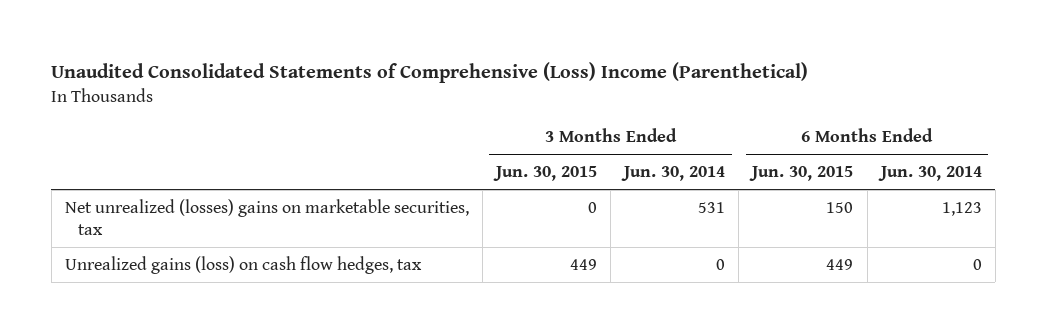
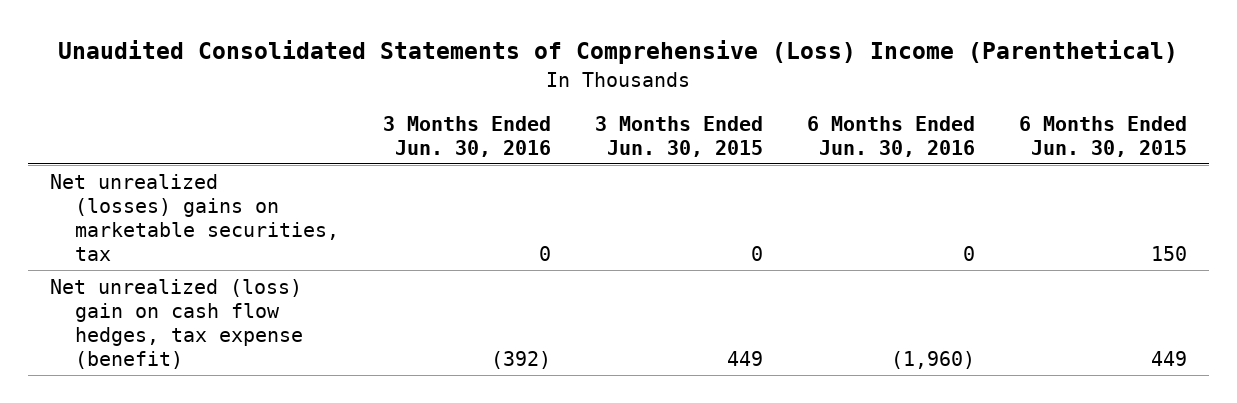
[621,166,726,182] Jun. 30, 2014 -> none
[877,166,982,182] Jun. 30, 2014 -> none
none -> [383,115,552,157] 3 Months Ended Jun. 30, 2016
none -> [806,115,975,157] 6 Months Ended Jun. 30, 2016
[65,255,423,274] Unrealized gains (loss) on cash flow hedges, tax -> [49,278,304,369] Net unrealized (loss) gain on cash flow hedges, tax expense (benefit)

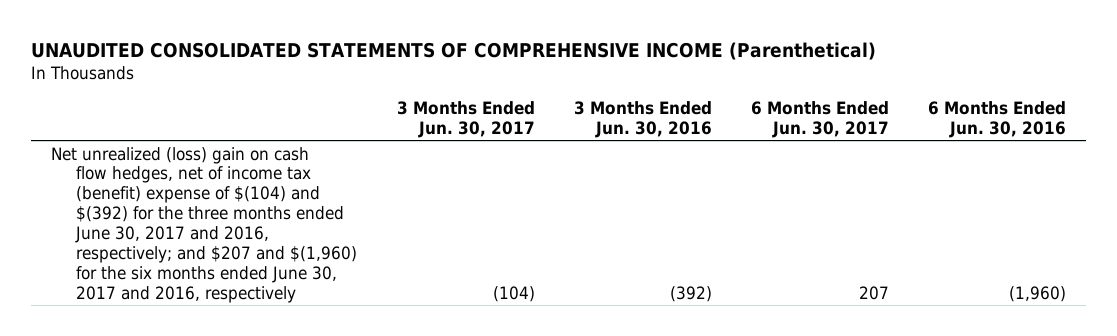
[58,40,1179,65] Unaudited Consolidated Statements of Comprehensive (Loss) Income (Parenthetical) -> [31,41,877,60] UNAUDITED CONSOLIDATED STATEMENTS OF COMPREHENSIVE INCOME (Parenthetical)
[595,115,764,157] 3 Months Ended Jun. 30, 2015 -> none
[1018,115,1187,157] 6 Months Ended Jun. 30, 2015 -> none
none -> [396,100,535,138] 3 Months Ended Jun. 30, 2017
none -> [751,100,890,138] 6 Months Ended Jun. 30, 2017
[49,173,340,261] Net unrealized (losses) gains on marketable securities, tax -> none
[49,278,304,369] Net unrealized (loss) gain on cash flow hedges, tax expense (benefit) -> [50,146,358,303] Net unrealized (loss) gain on cash flow hedges, net of income tax (benefit) expense of $(104) and $(392) for the three months ended June 30, 2017 and 2016, respectively; and $207 and $(1,960) for the six months ended June 30, 2017 and 2016, respectively

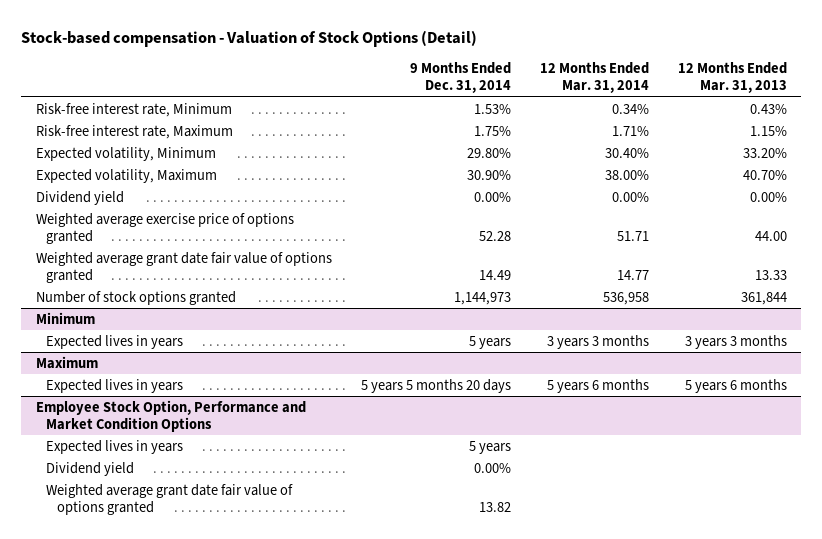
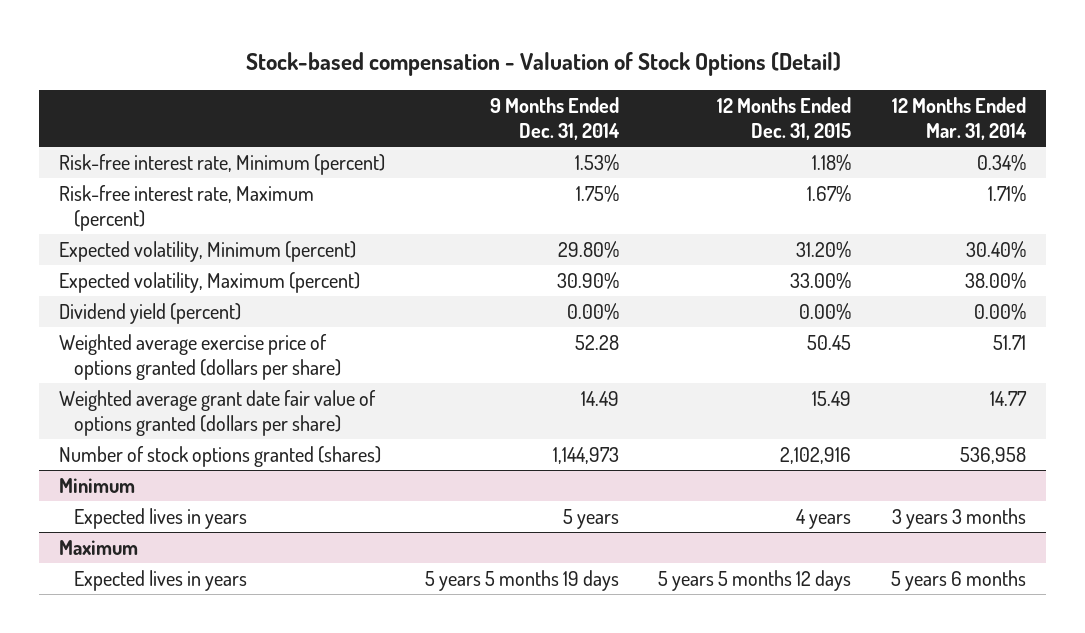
[677,62,787,94] 12 Months Ended Mar. 31, 2013 -> none
none -> [717,96,852,140] 12 Months Ended Dec. 31, 2015
[35,102,232,117] Risk-free interest rate, Minimum -> [58,153,385,175] Risk-free interest rate, Minimum (percent)
[35,124,233,139] Risk-free interest rate, Maximum -> [58,184,314,231] Risk-free interest rate, Maximum (percent)
[35,146,216,161] Expected volatility, Minimum -> [58,240,356,262] Expected volatility, Minimum (percent)
[35,168,217,183] Expected volatility, Maximum -> [58,271,360,293] Expected volatility, Maximum (percent)
[35,190,124,205] Dividend yield -> [58,302,241,324] Dividend yield (percent)
[35,212,294,244] Weighted average exercise price of options granted -> [58,333,342,380] Weighted average exercise price of options granted (dollars per share)
[35,251,332,283] Weighted average grant date fair value of options granted -> [58,389,376,436] Weighted average grant date fair value of options granted (dollars per share)
[35,290,236,305] Number of stock options granted -> [58,445,381,467] Number of stock options granted (shares)
[35,399,306,432] Employee Stock Option, Performance and Market Condition Options -> none
[46,439,184,454] Expected lives in years -> none
[46,461,135,476] Dividend yield -> none
[46,483,294,515] Weighted average grant date fair value of options granted -> none
[360,378,511,393] 5 years 5 months 20 days -> [424,569,619,591] 5 years 5 months 19 days

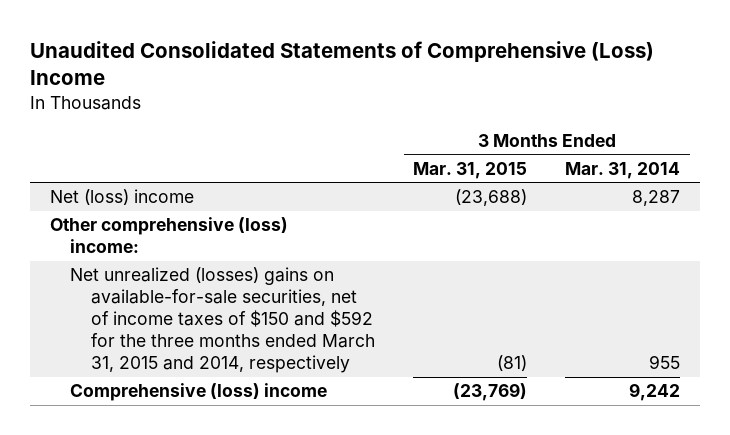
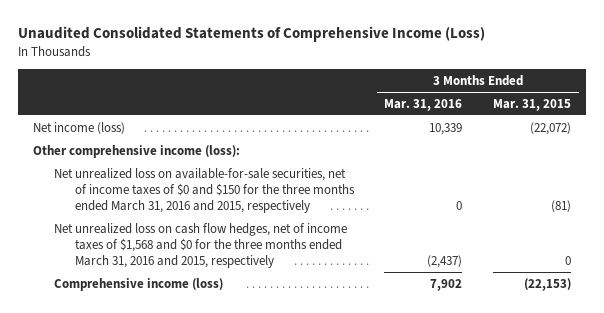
[30,40,655,86] Unaudited Consolidated Statements of Comprehensive (Loss) Income -> [17,26,485,43] Unaudited Consolidated Statements of Comprehensive Income (Loss)
[565,161,681,179] Mar. 31, 2014 -> none
none -> [384,98,463,111] Mar. 31, 2016
[49,189,194,206] Net (loss) income -> [33,121,126,134] Net income (loss)
[455,189,528,207] (23,688) -> [530,121,572,135] (22,072)
[49,217,288,254] Other comprehensive (loss) income: -> [33,144,241,158] Other comprehensive income (loss):
[70,267,376,374] Net unrealized (losses) gains on available-for-sale securities, net of income taxes of $150 and $592 for the three months ended March 31, 2015 and 2014, respectively -> [53,167,355,214] Net unrealized loss on available-for-sale securities, net of income taxes of $0 and $150 for the three months ended March 31, 2016 and 2015, respectively
none -> [53,222,347,269] Net unrealized loss on cash flow hedges, net of income taxes of $1,568 and $0 for the three months ended March 31, 2016 and 2015, respectively
[70,383,328,402] Comprehensive (loss) income -> [53,277,223,291] Comprehensive income (loss)
[453,383,528,402] (23,769) -> [524,277,572,291] (22,153)

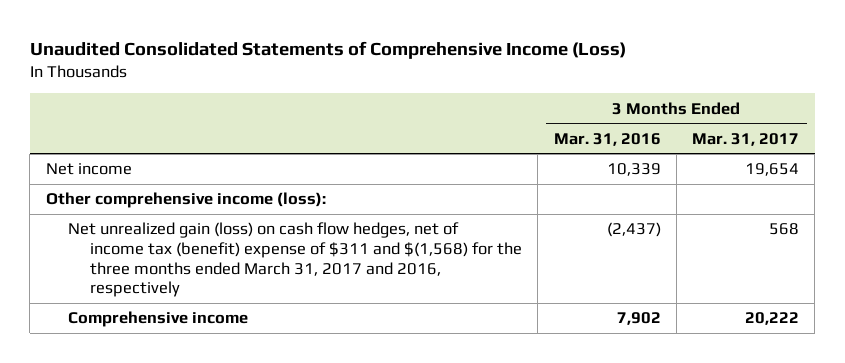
[493,98,572,111] Mar. 31, 2015 -> none
none -> [692,132,800,146] Mar. 31, 2017
[33,121,126,134] Net income (loss) -> [45,163,132,176] Net income
[53,167,355,214] Net unrealized loss on available-for-sale securities, net of income taxes of $0 and $150 for the three months ended March 31, 2016 and 2015, respectively -> none
[53,222,347,269] Net unrealized loss on cash flow hedges, net of income taxes of $1,568 and $0 for the three months ended March 31, 2016 and 2015, respectively -> [67,222,523,298] Net unrealized gain (loss) on cash flow hedges, net of income tax (benefit) expense of $311 and $(1,568) for the three months ended March 31, 2017 and 2016, respectively
[53,277,223,291] Comprehensive income (loss) -> [67,311,248,328] Comprehensive income

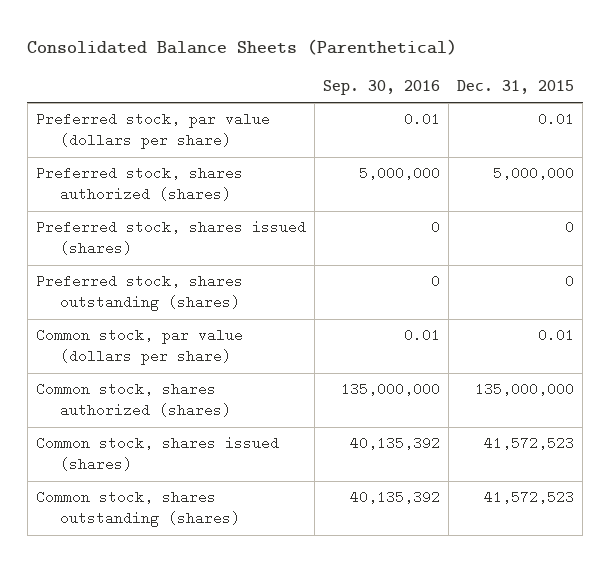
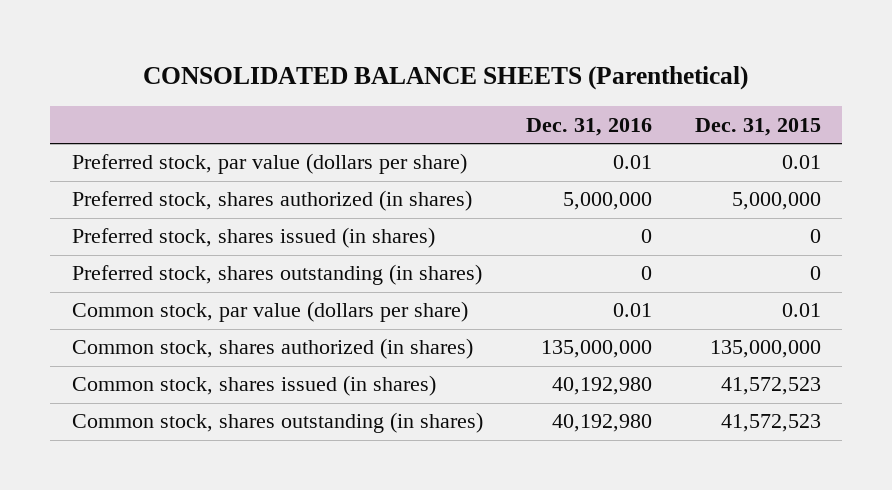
[27,39,458,56] Consolidated Balance Sheets (Parenthetical) -> [143,66,749,91] CONSOLIDATED BALANCE SHEETS (Parenthetical)
[323,79,441,95] Sep. 30, 2016 -> none
none -> [525,117,652,136] Dec. 31, 2016
[35,166,243,202] Preferred stock, shares authorized (shares) -> [71,190,472,212] Preferred stock, shares authorized (in shares)
[35,220,306,256] Preferred stock, shares issued (shares) -> [71,227,435,249] Preferred stock, shares issued (in shares)
[35,274,243,312] Preferred stock, shares outstanding (shares) -> [71,264,482,286] Preferred stock, shares outstanding (in shares)
[35,382,231,418] Common stock, shares authorized (shares) -> [71,338,473,360] Common stock, shares authorized (in shares)
[35,436,279,472] Common stock, shares issued (shares) -> [71,375,436,397] Common stock, shares issued (in shares)
[35,490,240,528] Common stock, shares outstanding (shares) -> [71,412,483,434] Common stock, shares outstanding (in shares)

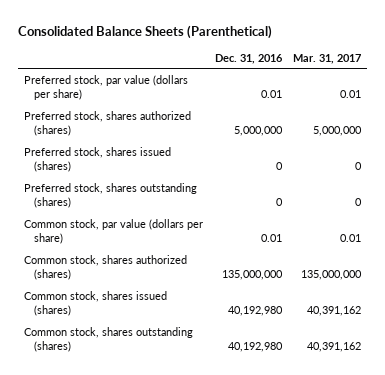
[143,66,749,91] CONSOLIDATED BALANCE SHEETS (Parenthetical) -> [18,24,273,39] Consolidated Balance Sheets (Parenthetical)
[694,117,821,136] Dec. 31, 2015 -> none
none -> [293,53,362,64] Mar. 31, 2017
[71,190,472,212] Preferred stock, shares authorized (in shares) -> [24,110,192,136] Preferred stock, shares authorized (shares)
[71,227,435,249] Preferred stock, shares issued (in shares) -> [24,146,172,172] Preferred stock, shares issued (shares)
[71,264,482,286] Preferred stock, shares outstanding (in shares) -> [24,182,198,208] Preferred stock, shares outstanding (shares)
[71,338,473,360] Common stock, shares authorized (in shares) -> [24,254,188,280] Common stock, shares authorized (shares)
[71,375,436,397] Common stock, shares issued (in shares) -> [24,290,168,316] Common stock, shares issued (shares)
[71,412,483,434] Common stock, shares outstanding (in shares) -> [24,326,194,352] Common stock, shares outstanding (shares)

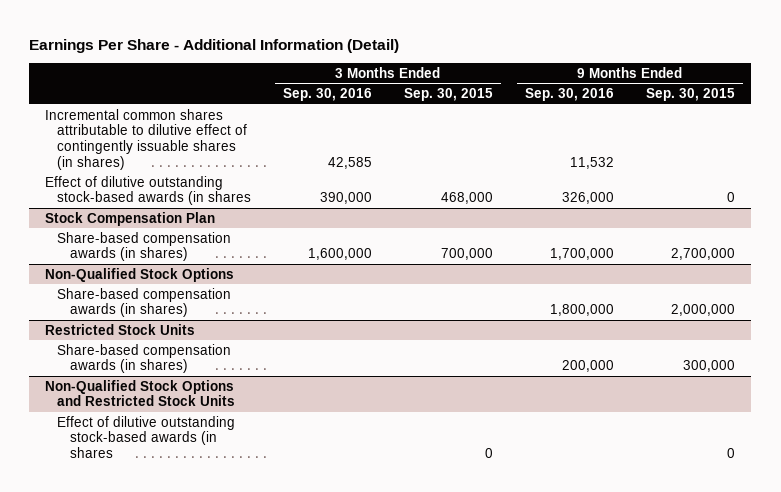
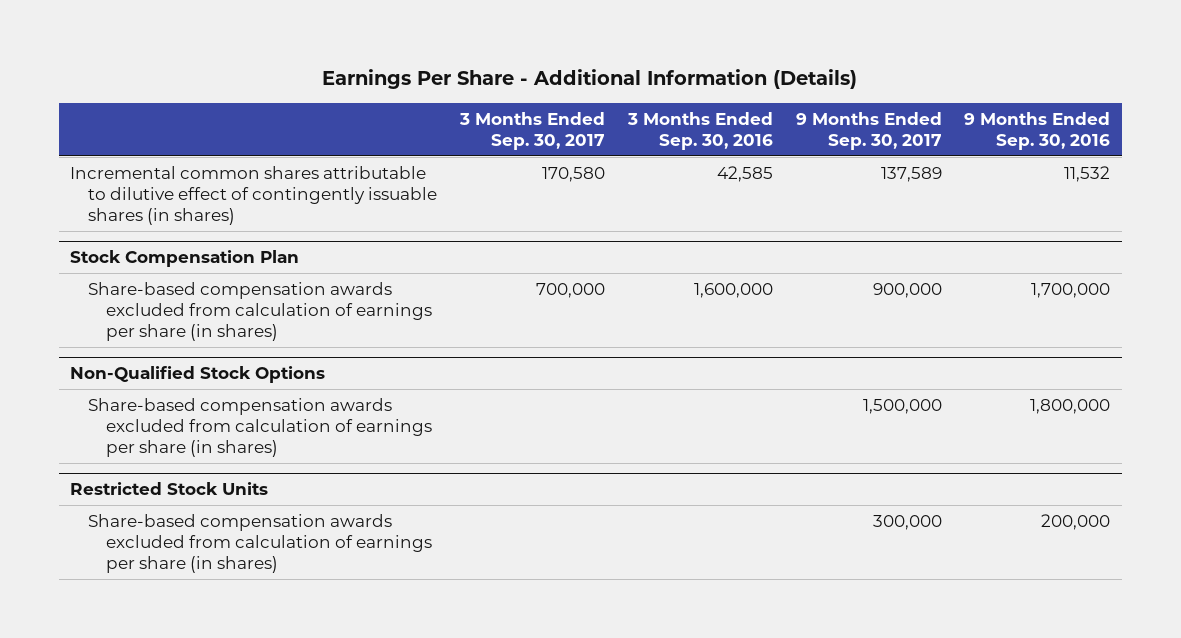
[29,38,400,53] Earnings Per Share - Additional Information (Detail) -> [322,69,858,90] Earnings Per Share - Additional Information (Details)
[404,88,494,102] Sep. 30, 2015 -> none
[646,88,736,102] Sep. 30, 2015 -> none
none -> [458,111,605,150] 3 Months Ended Sep. 30, 2017
none -> [795,111,942,150] 9 Months Ended Sep. 30, 2017
[45,175,252,206] Effect of dilutive outstanding stock-based awards (in shares -> none
[57,231,232,262] Share-based compensation awards (in shares) -> [88,281,433,342] Share-based compensation awards excluded from calculation of earnings per share (in shares)
[57,287,232,318] Share-based compensation awards (in shares) -> [88,397,433,458] Share-based compensation awards excluded from calculation of earnings per share (in shares)
[45,379,236,407] Non-Qualified Stock Options and Restricted Stock Units -> none
[57,415,236,458] Effect of dilutive outstanding stock-based awards (in shares -> none
[57,343,232,374] Share-based compensation awards (in shares) -> [88,513,433,574] Share-based compensation awards excluded from calculation of earnings per share (in shares)

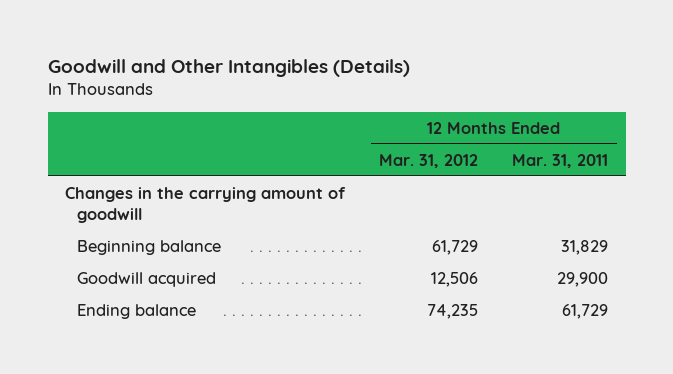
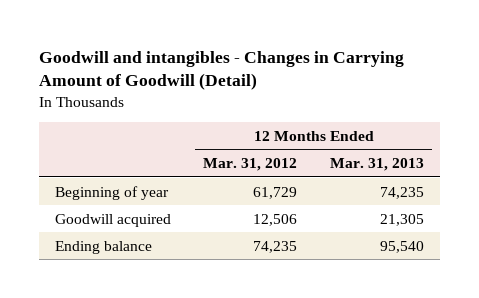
[47,59,410,78] Goodwill and Other Intangibles (Details) -> [38,50,404,91] Goodwill and intangibles - Changes in Carrying Amount of Goodwill (Detail)
[512,153,609,168] Mar. 31, 2011 -> none
none -> [329,158,424,172] Mar. 31, 2013
[64,186,346,224] Changes in the carrying amount of goodwill -> none
[77,239,222,255] Beginning balance -> [55,185,170,200] Beginning of year

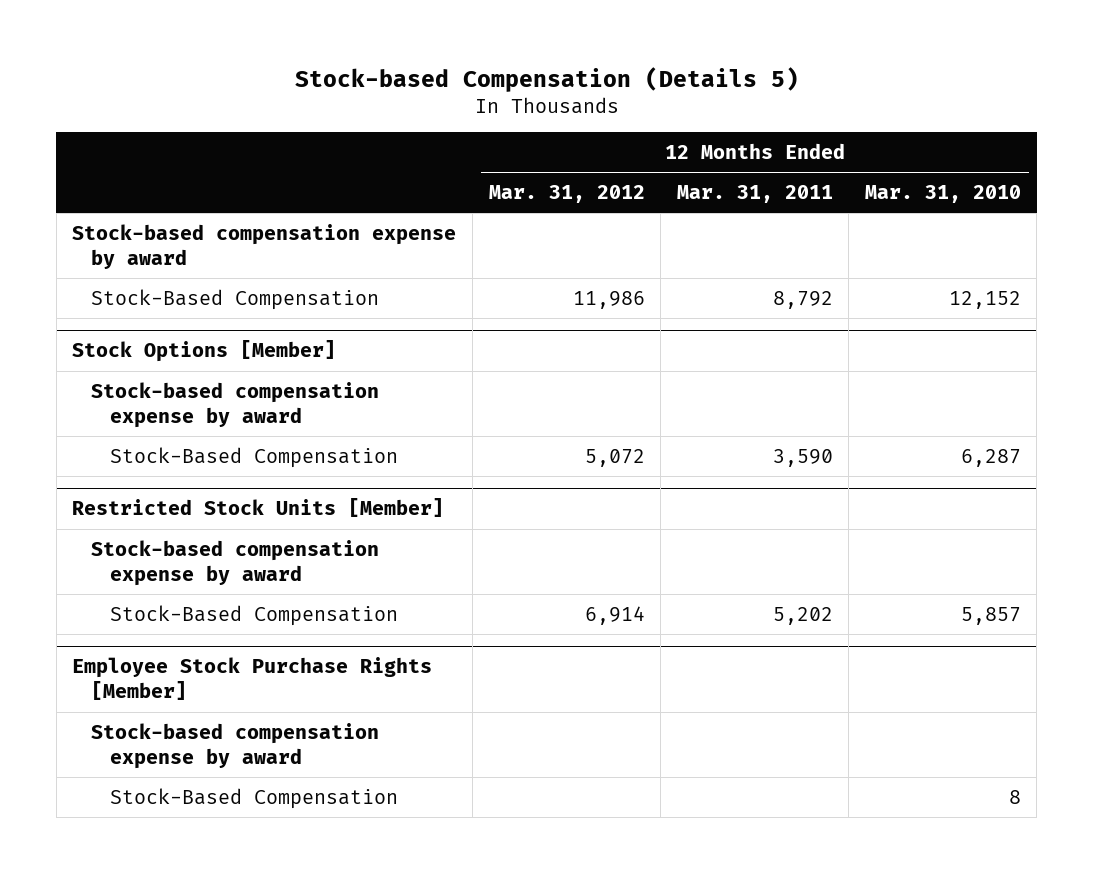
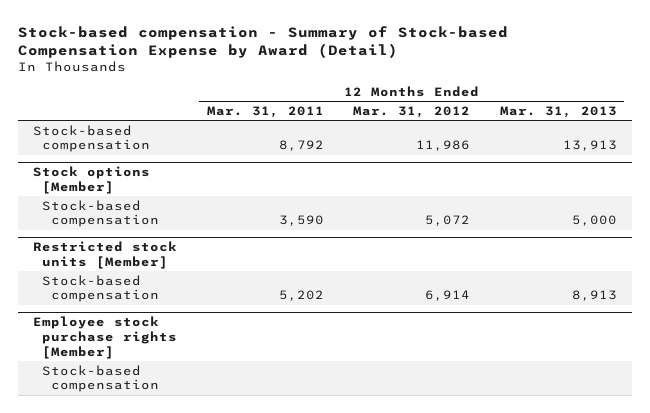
[294,66,799,92] Stock-based Compensation (Details 5) -> [18,25,509,58] Stock-based compensation - Summary of Stock-based Compensation Expense by Award (Detail)
[864,185,1021,204] Mar. 31, 2010 -> none
none -> [499,106,617,119] Mar. 31, 2013
[72,223,457,269] Stock-based compensation expense by award -> none
[91,381,380,428] Stock-based compensation expense by award -> none
[91,539,380,586] Stock-based compensation expense by award -> none
[91,722,380,769] Stock-based compensation expense by award -> none
[91,288,380,310] Stock-Based Compensation -> [33,124,151,153] Stock-based compensation
[72,340,337,363] Stock Options [Member] -> [33,165,151,194] Stock options [Member]
[109,446,398,468] Stock-Based Compensation -> [42,199,160,228] Stock-based compensation
[72,498,445,518] Restricted Stock Units [Member] -> [33,240,178,269] Restricted stock units [Member]
[109,604,398,626] Stock-Based Compensation -> [42,274,160,303] Stock-based compensation
[72,657,433,701] Employee Stock Purchase Rights [Member] -> [33,315,178,359] Employee stock purchase rights [Member]
[109,787,398,809] Stock-Based Compensation -> [42,364,160,393] Stock-based compensation

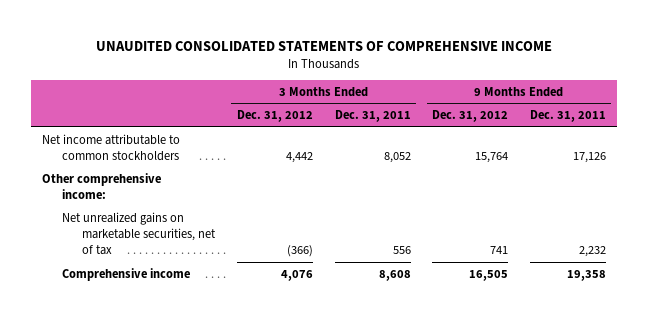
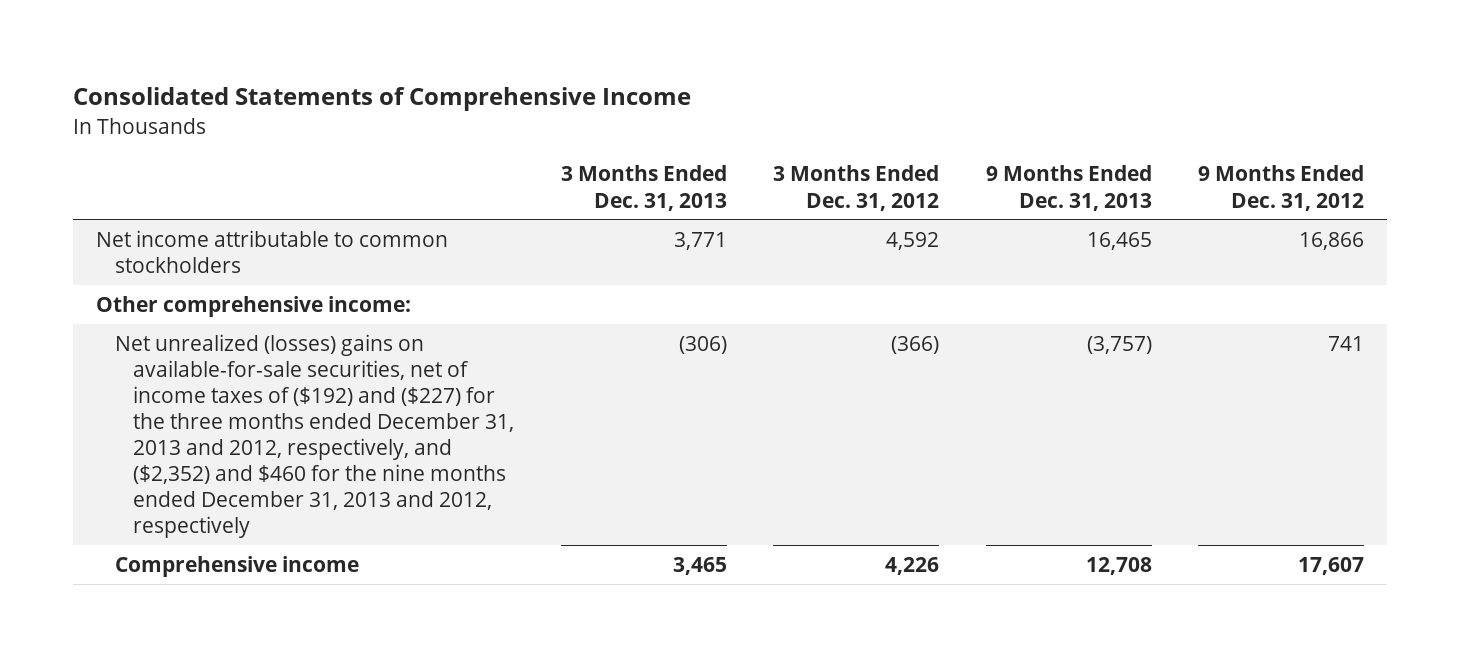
[96,40,553,51] UNAUDITED CONSOLIDATED STATEMENTS OF COMPREHENSIVE INCOME -> [72,87,691,112] Consolidated Statements of Comprehensive Income
[334,110,411,123] Dec. 31, 2011 -> none
[529,110,606,123] Dec. 31, 2011 -> none
none -> [560,165,727,211] 3 Months Ended Dec. 31, 2013
none -> [985,165,1152,211] 9 Months Ended Dec. 31, 2013
[285,151,313,163] 4,442 -> [886,231,940,250] 4,592
[475,151,509,163] 15,764 -> [1299,231,1365,250] 16,866
[62,211,217,256] Net unrealized gains on marketable securities, net of tax -> [114,333,515,539] Net unrealized (losses) gains on available-for-sale securities, net of income taxes of ($192) and ($227) for the three months ended December 31, 2013 and 2012, respectively, and ($2,352) and $460 for the nine months ended December 31, 2013 and 2012, respectively
[280,269,313,281] 4,076 -> [885,556,940,575] 4,226
[469,269,509,281] 16,505 -> [1298,556,1365,575] 17,607

